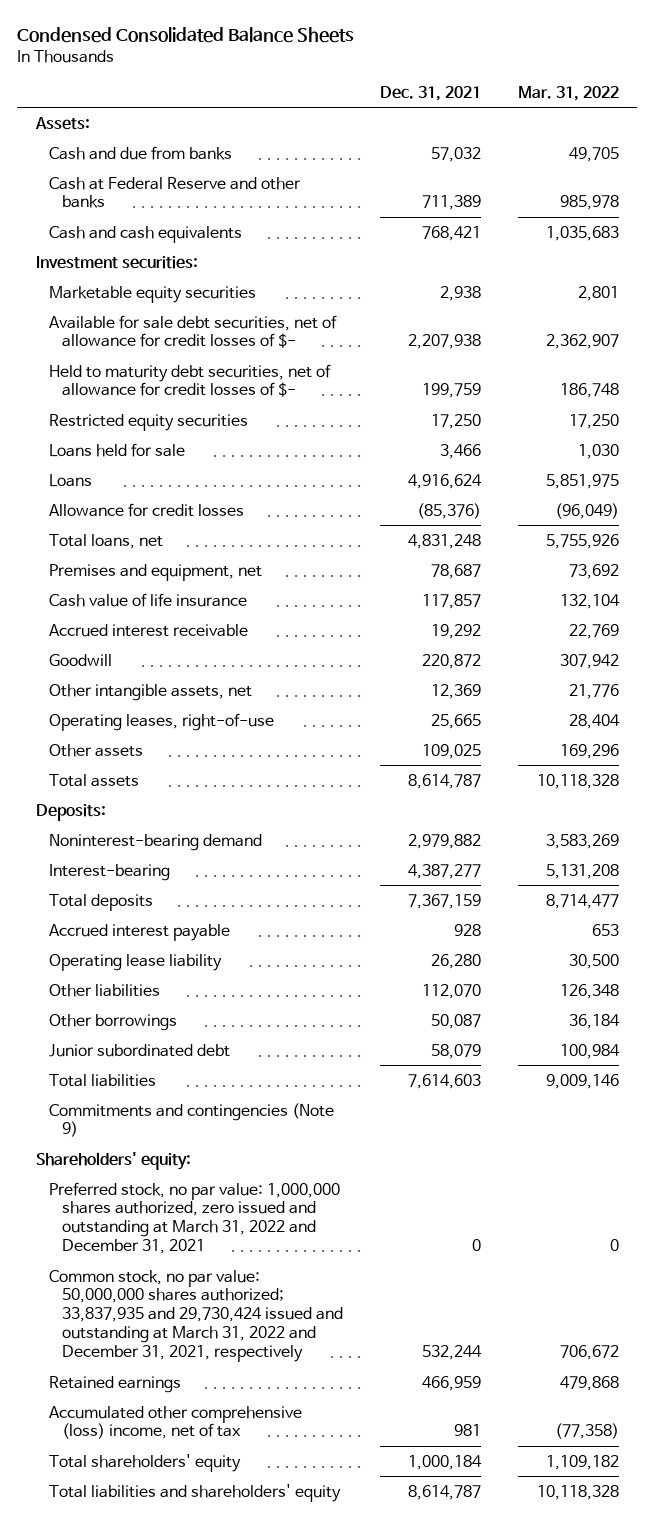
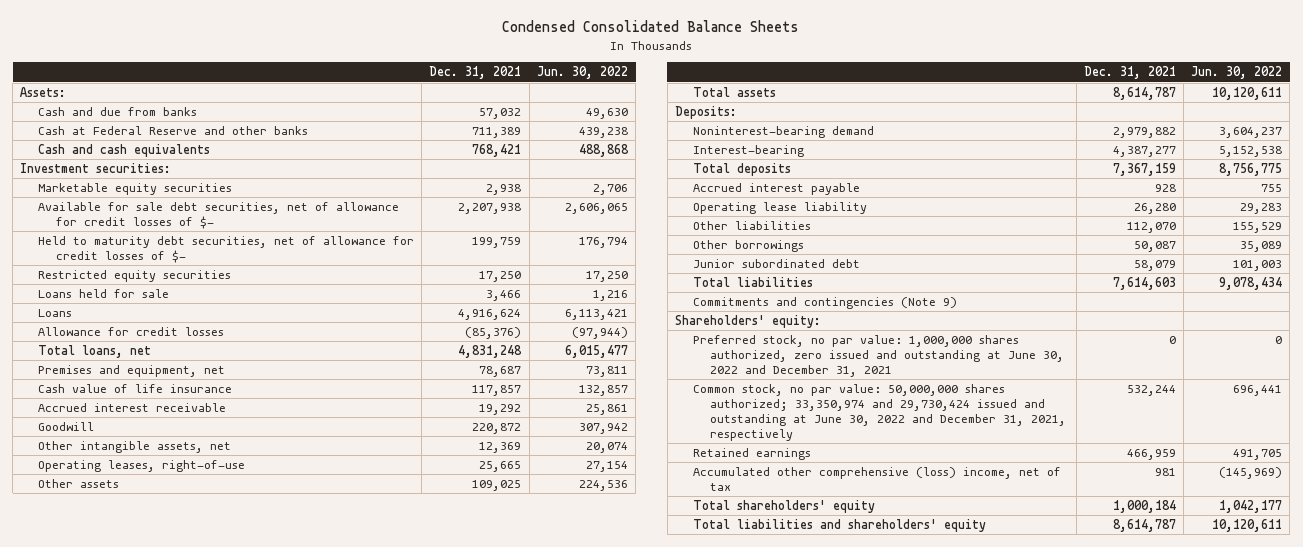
[517,85,619,101] Mar. 31, 2022 -> none
none -> [536,66,628,80] Jun. 30, 2022
[48,1181,340,1255] Preferred stock, no par value: 1,000,000 shares authorized, zero issued and outstanding at March 31, 2022 and December 31, 2021 -> [692,335,1065,378] Preferred stock, no par value: 1,000,000 shares authorized, zero issued and outstanding at June 30, 2022 and December 31, 2021
[48,1269,344,1363] Common stock, no par value: 50,000,000 shares authorized; 33,837,935 and 29,730,424 issued and outstanding at March 31, 2022 and December 31, 2021, respectively -> [692,384,1067,442] Common stock, no par value: 50,000,000 shares authorized; 33,350,974 and 29,730,424 issued and outstanding at June 30, 2022 and December 31, 2021, respectively

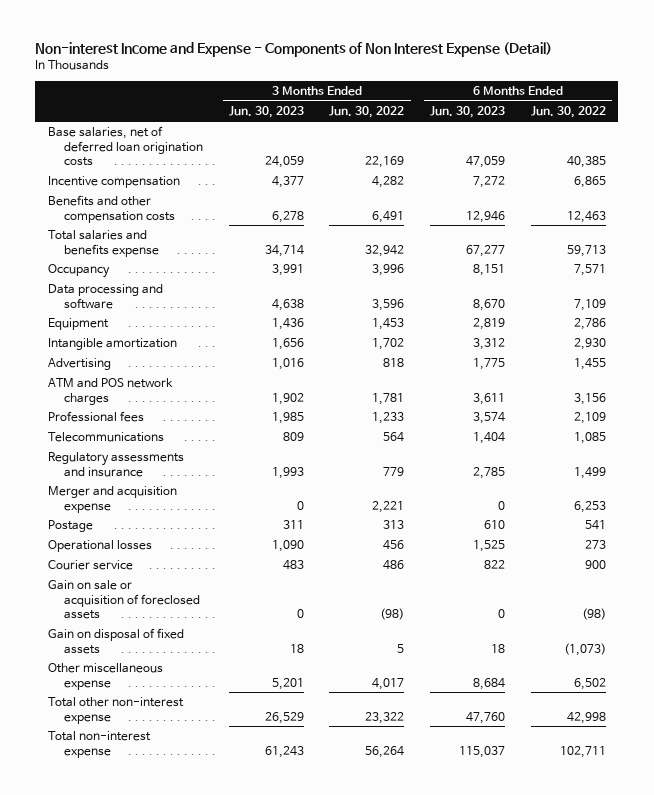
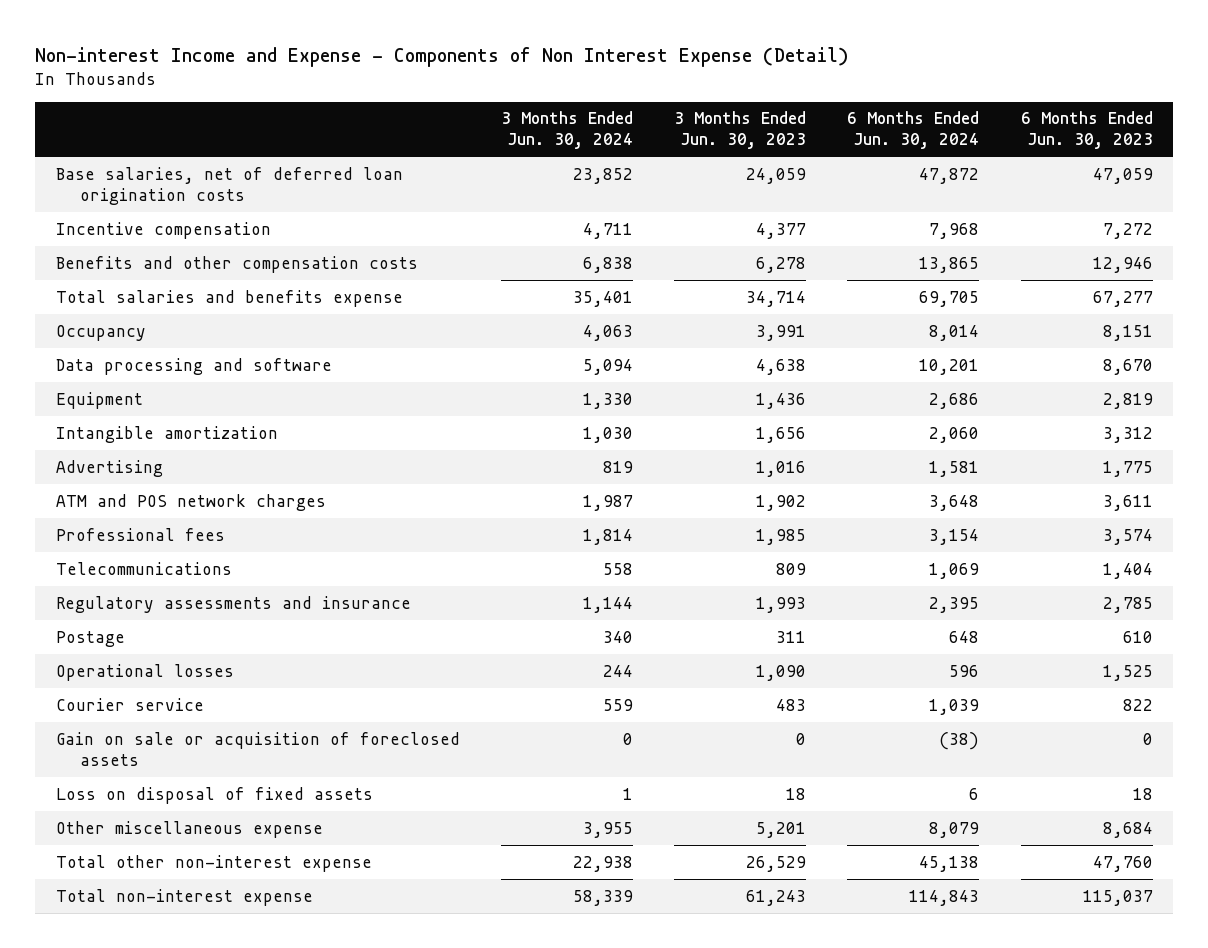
[329,106,405,119] Jun. 30, 2022 -> none
[530,106,606,119] Jun. 30, 2022 -> none
none -> [500,111,633,150] 3 Months Ended Jun. 30, 2024
none -> [847,111,980,150] 6 Months Ended Jun. 30, 2024
[48,486,178,513] Merger and acquisition expense -> none
[48,628,185,654] Gain on disposal of fixed assets -> [55,786,373,804] Loss on disposal of fixed assets

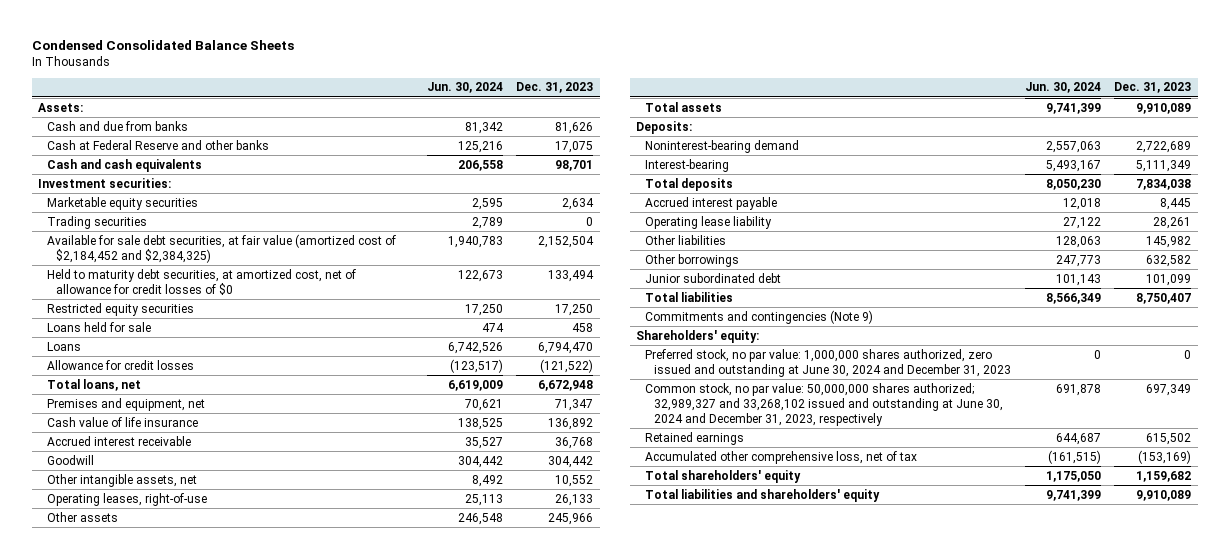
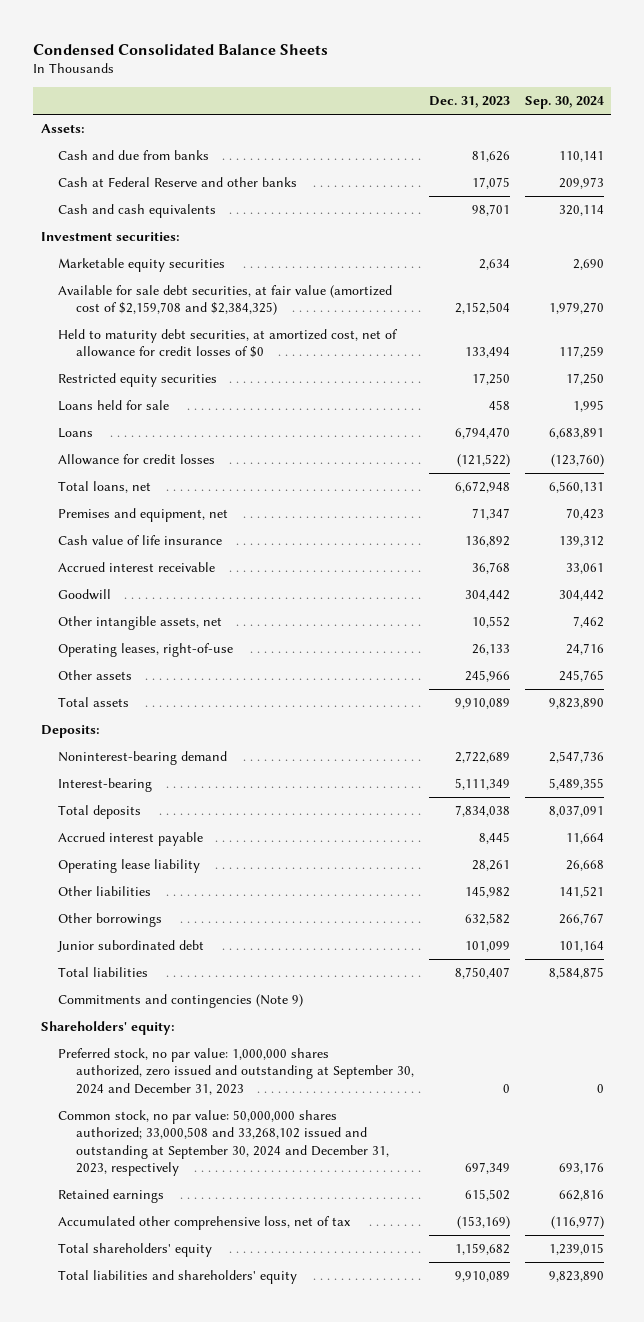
[426,82,503,94] Jun. 30, 2024 -> none
none -> [524,96,604,110] Sep. 30, 2024
[47,215,148,229] Trading securities -> none
[47,233,397,263] Available for sale debt securities, at fair value (amortized cost of $2,184,452 and $2,384,325) -> [58,284,393,316] Available for sale debt securities, at fair value (amortized cost of $2,159,708 and $2,384,325)
[645,348,1012,377] Preferred stock, no par value: 1,000,000 shares authorized, zero issued and outstanding at June 30, 2024 and December 31, 2023 -> [58,1047,415,1095] Preferred stock, no par value: 1,000,000 shares authorized, zero issued and outstanding at September 30, 2024 and December 31, 2023
[645,382,1004,426] Common stock, no par value: 50,000,000 shares authorized; 32,989,327 and 33,268,102 issued and outstanding at June 30, 2024 and December 31, 2023, respectively -> [58,1109,390,1176] Common stock, no par value: 50,000,000 shares authorized; 33,000,508 and 33,268,102 issued and outstanding at September 30, 2024 and December 31, 2023, respectively

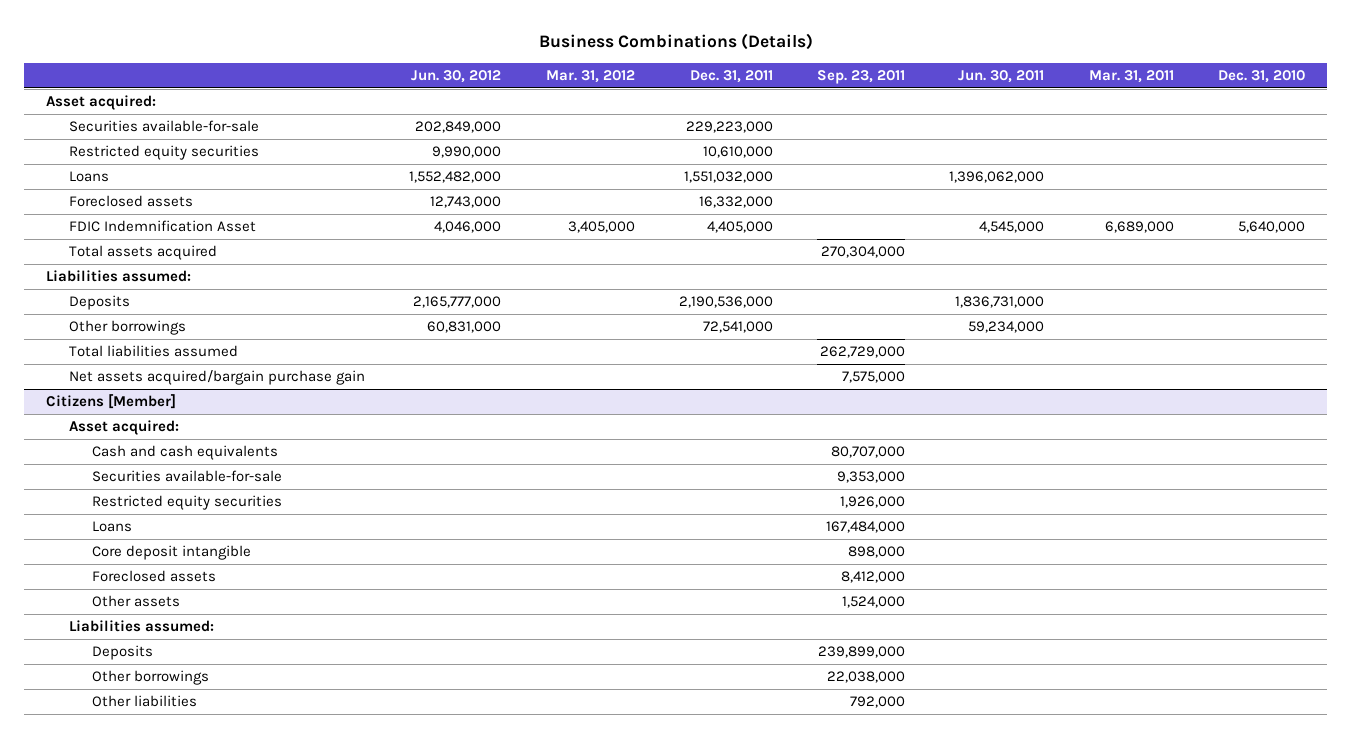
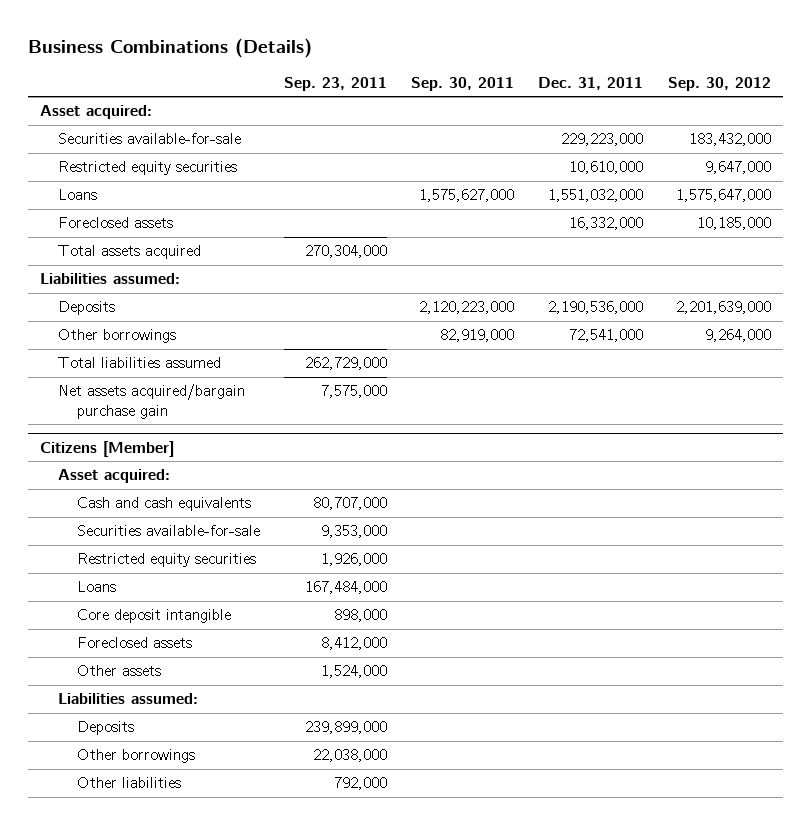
[411,69,502,83] Jun. 30, 2012 -> none
[545,69,635,83] Mar. 31, 2012 -> none
[958,69,1045,83] Jun. 30, 2011 -> none
[1088,69,1174,83] Mar. 31, 2011 -> none
[1217,69,1305,83] Dec. 31, 2010 -> none
none -> [411,77,515,92] Sep. 30, 2011
none -> [667,77,771,92] Sep. 30, 2012
[69,220,257,233] FDIC Indemnification Asset -> none

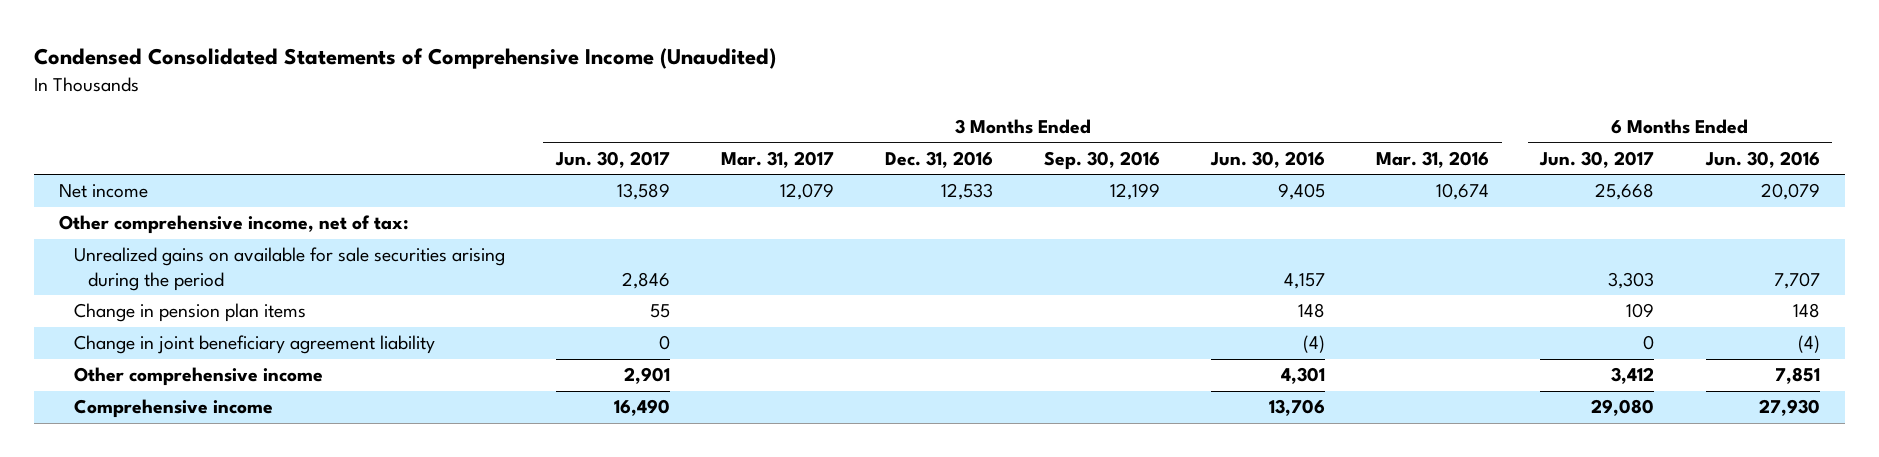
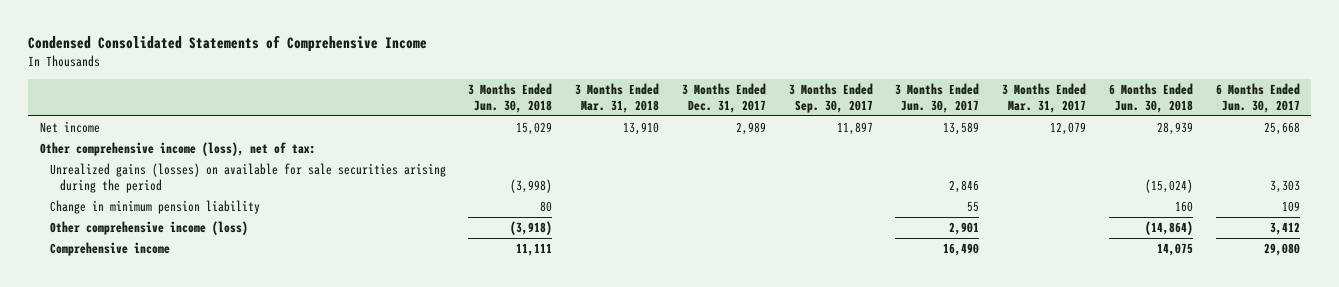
[33,48,776,70] Condensed Consolidated Statements of Comprehensive Income (Unaudited) -> [28,35,428,53] Condensed Consolidated Statements of Comprehensive Income
[885,150,994,168] Dec. 31, 2016 -> none
[1044,150,1161,170] Sep. 30, 2016 -> none
[1210,150,1326,168] Jun. 30, 2016 -> none
[1376,150,1490,168] Mar. 31, 2016 -> none
[1704,150,1820,168] Jun. 30, 2016 -> none
none -> [468,83,553,113] 3 Months Ended Jun. 30, 2018
none -> [575,83,660,113] 3 Months Ended Mar. 31, 2018
none -> [681,83,766,113] 3 Months Ended Dec. 31, 2017
none -> [788,83,873,113] 3 Months Ended Sep. 30, 2017
none -> [1109,83,1194,113] 6 Months Ended Jun. 30, 2018
[73,335,435,355] Change in joint beneficiary agreement liability -> none
[59,215,410,235] Other comprehensive income, net of tax: -> [39,142,316,157] Other comprehensive income (loss), net of tax:
[73,247,505,291] Unrealized gains on available for sale securities arising during the period -> [49,163,446,193] Unrealized gains (losses) on available for sale securities arising during the period
[73,303,306,323] Change in pension plan items -> [49,200,260,215] Change in minimum pension liability
[73,367,323,387] Other comprehensive income -> [49,221,248,236] Other comprehensive income (loss)

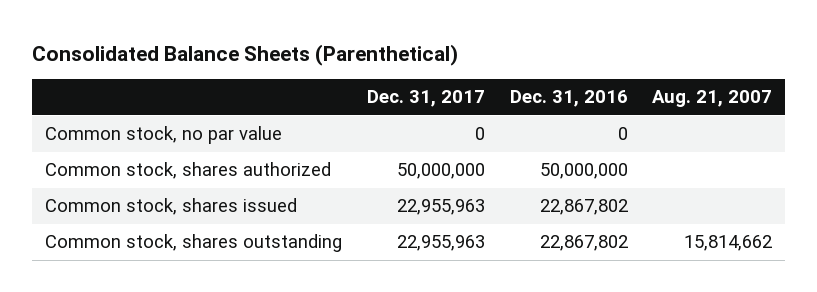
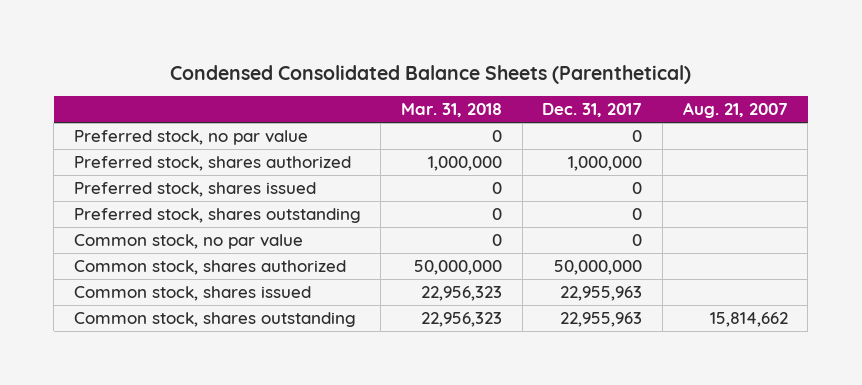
[32,43,459,66] Consolidated Balance Sheets (Parenthetical) -> [169,64,691,84] Condensed Consolidated Balance Sheets (Parenthetical)
[509,90,628,108] Dec. 31, 2016 -> none
none -> [401,103,503,118] Mar. 31, 2018
none -> [73,129,308,145] Preferred stock, no par value
none -> [73,155,351,171] Preferred stock, shares authorized
none -> [73,181,316,197] Preferred stock, shares issued
none -> [73,207,361,223] Preferred stock, shares outstanding

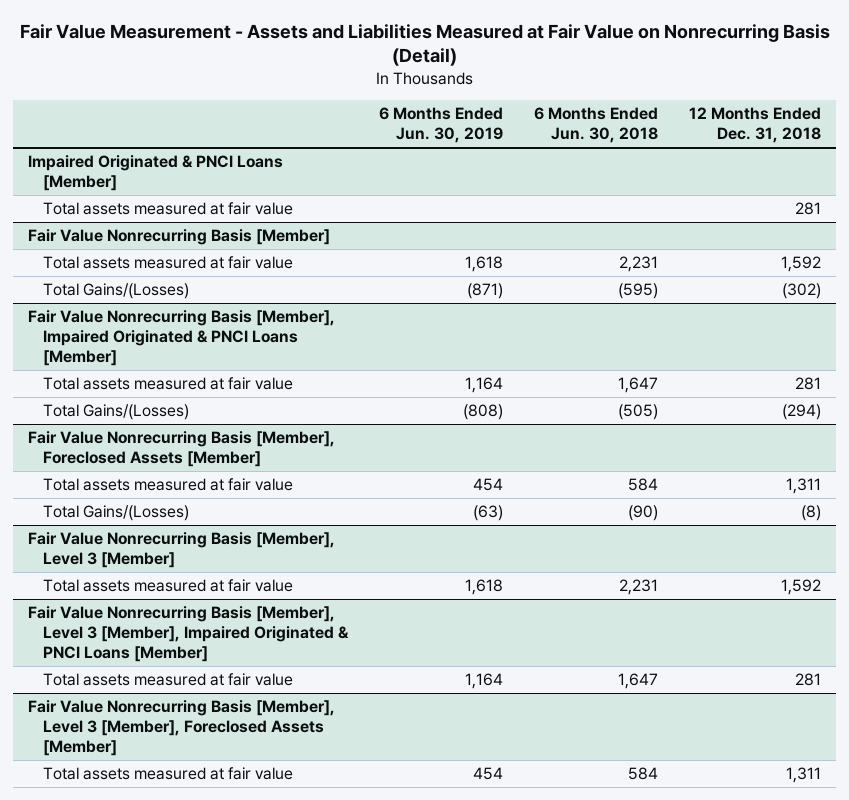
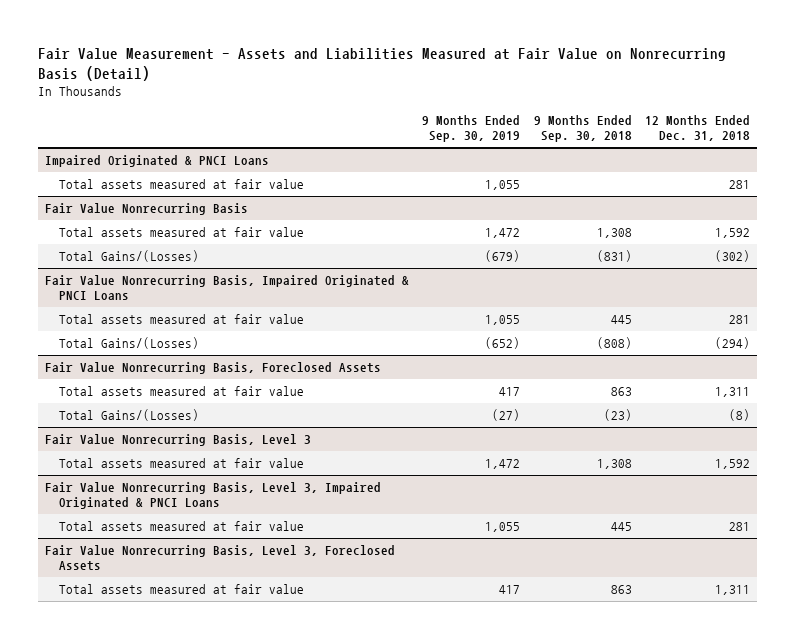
[379,107,504,144] 6 Months Ended Jun. 30, 2019 -> none
[533,107,658,144] 6 Months Ended Jun. 30, 2018 -> none
none -> [422,115,521,143] 9 Months Ended Sep. 30, 2019
none -> [533,115,632,143] 9 Months Ended Sep. 30, 2018
[28,155,284,192] Impaired Originated & PNCI Loans [Member] -> [44,155,269,168] Impaired Originated & PNCI Loans
[28,229,331,246] Fair Value Nonrecurring Basis [Member] -> [44,203,248,216] Fair Value Nonrecurring Basis
[28,310,336,367] Fair Value Nonrecurring Basis [Member], Impaired Originated & PNCI Loans [Member] -> [44,275,409,301] Fair Value Nonrecurring Basis, Impaired Originated & PNCI Loans
[28,431,336,468] Fair Value Nonrecurring Basis [Member], Foreclosed Assets [Member] -> [44,362,381,375] Fair Value Nonrecurring Basis, Foreclosed Assets
[28,532,336,569] Fair Value Nonrecurring Basis [Member], Level 3 [Member] -> [44,434,311,447] Fair Value Nonrecurring Basis, Level 3
[28,606,350,663] Fair Value Nonrecurring Basis [Member], Level 3 [Member], Impaired Originated & PNCI Loans [Member] -> [44,482,381,510] Fair Value Nonrecurring Basis, Level 3, Impaired Originated & PNCI Loans
[28,700,336,757] Fair Value Nonrecurring Basis [Member], Level 3 [Member], Foreclosed Assets [Member] -> [44,545,395,572] Fair Value Nonrecurring Basis, Level 3, Foreclosed Assets

